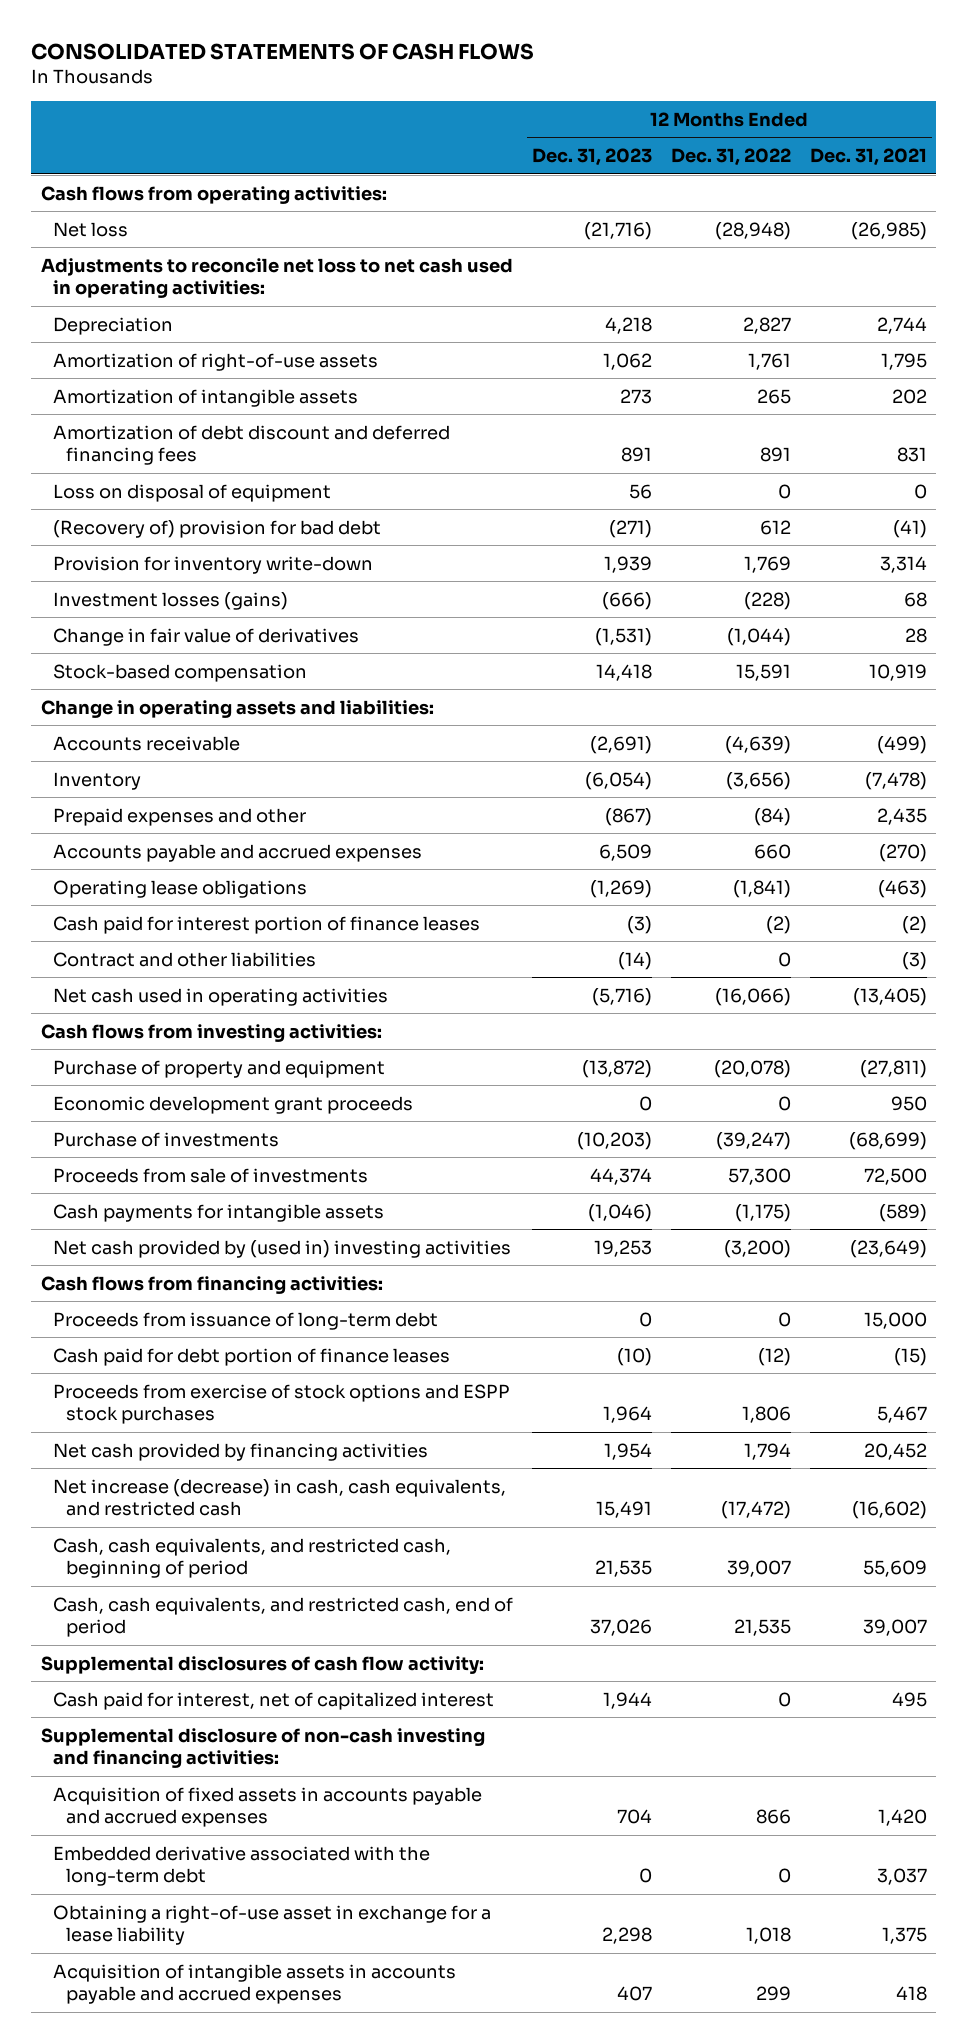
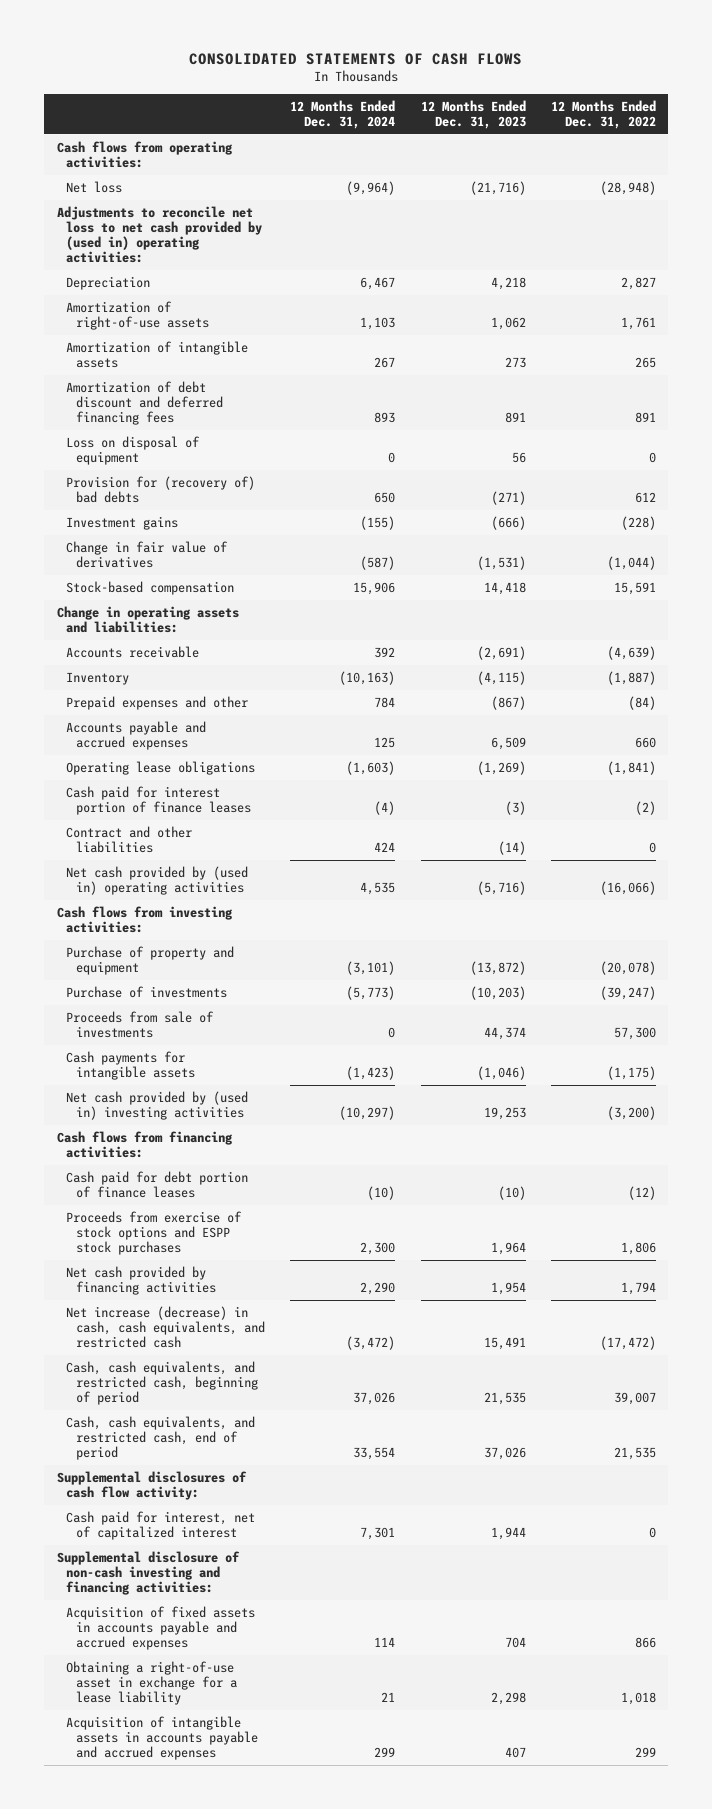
[809,148,927,167] Dec. 31, 2021 -> none
none -> [290,100,396,130] 12 Months Ended Dec. 31, 2024
[40,257,513,299] Adjustments to reconcile net loss to net cash used in operating activities: -> [56,205,263,263] Adjustments to reconcile net loss to net cash provided by (used in) operating activities:
[53,555,374,574] Provision for inventory write-down -> none
[53,519,382,538] (Recovery of) provision for bad debt -> [66,475,256,503] Provision for (recovery of) bad debts
[53,591,289,610] Investment losses (gains) -> [66,515,179,530] Investment gains
[585,771,653,790] (6,054) -> [476,670,526,685] (4,115)
[725,771,791,790] (3,656) -> [606,670,656,685] (1,887)
[53,987,389,1006] Net cash used in operating activities -> [66,865,249,895] Net cash provided by (used in) operating activities
[53,1095,414,1114] Economic development grant proceeds -> none
[53,1311,439,1330] Proceeds from issuance of long-term debt -> none
[53,1845,431,1887] Embedded derivative associated with the long-term debt -> none

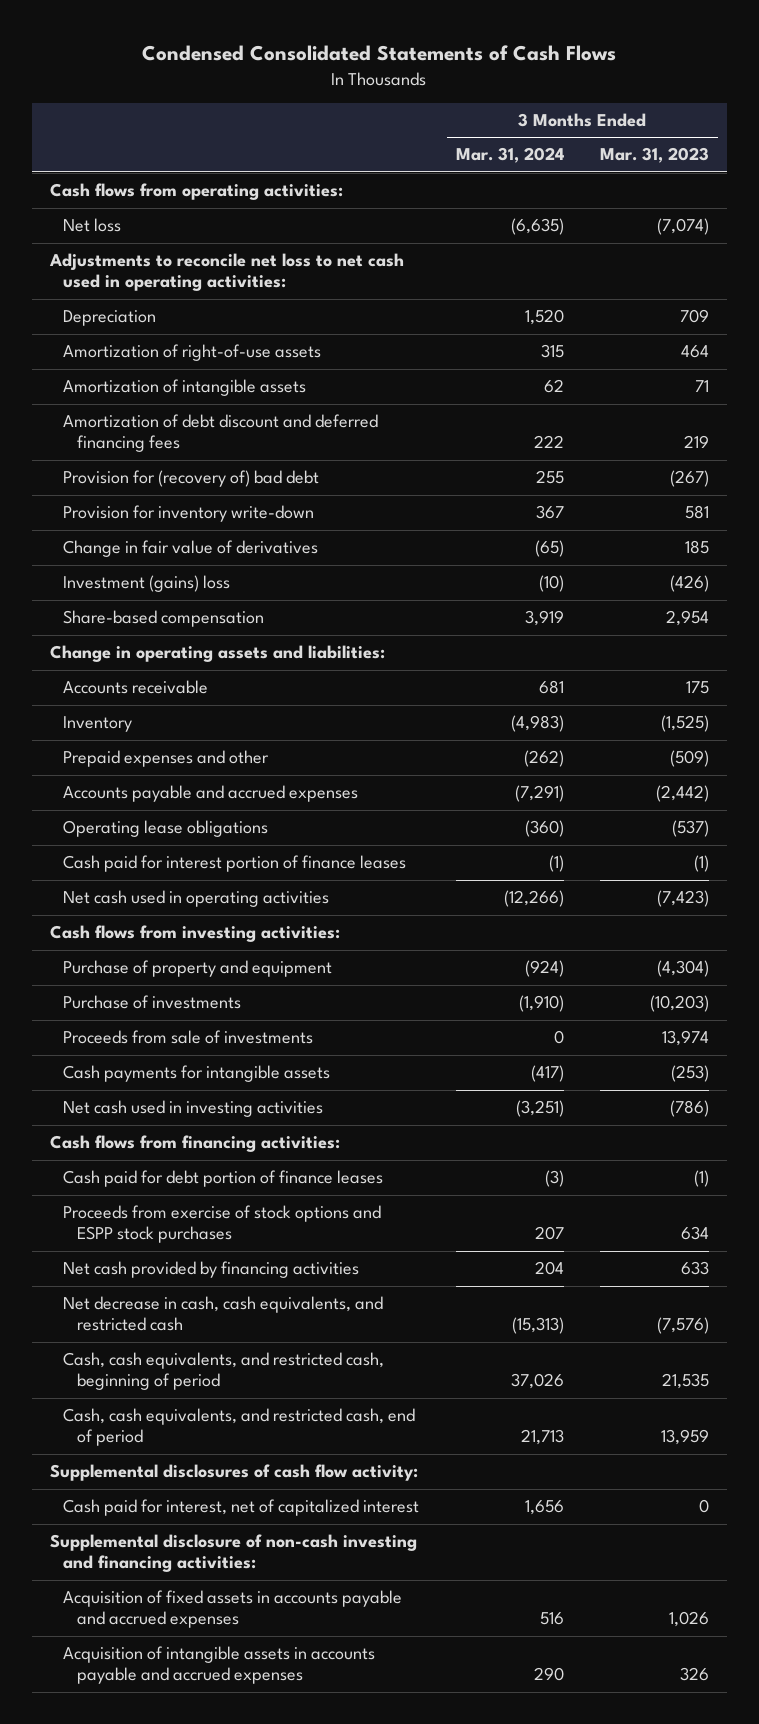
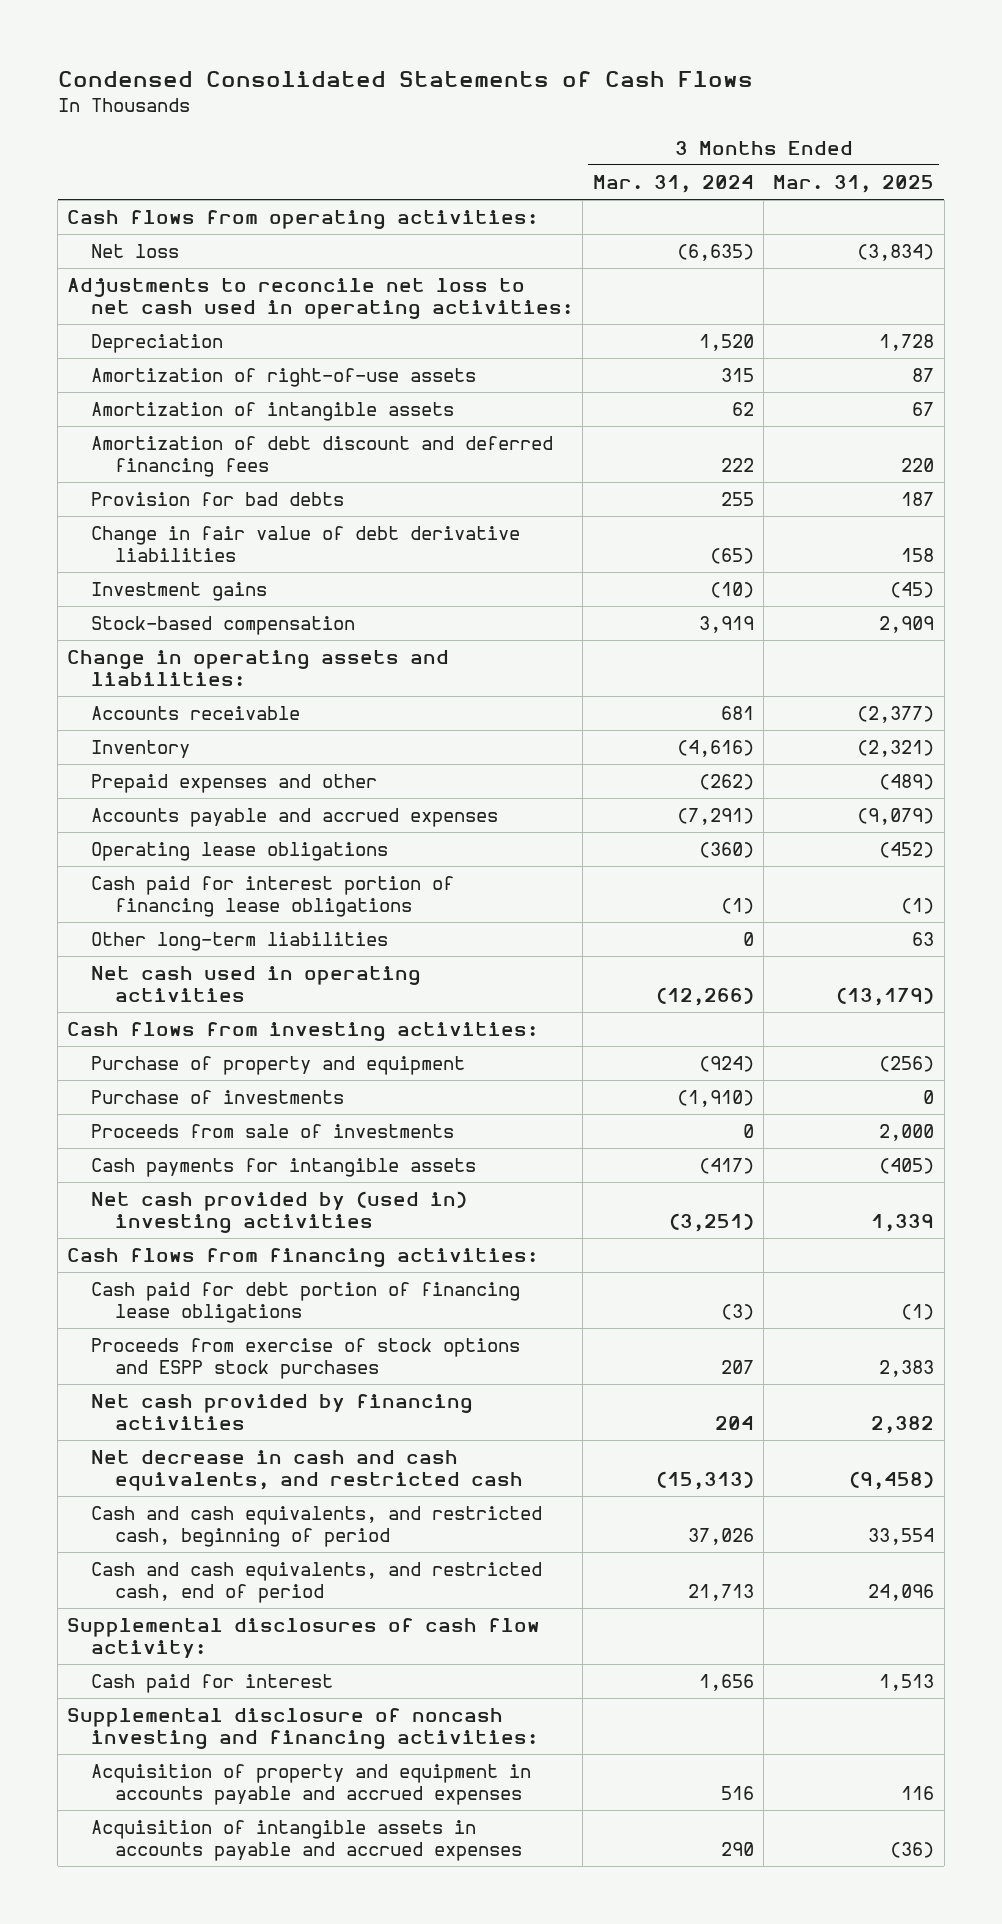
[599,147,709,164] Mar. 31, 2023 -> none
none -> [773,175,935,194] Mar. 31, 2025
[63,505,315,523] Provision for inventory write-down -> none
[63,470,320,488] Provision for (recovery of) bad debt -> [91,492,345,507] Provision for bad debts
[63,540,319,558] Change in fair value of derivatives -> [91,526,521,562] Change in fair value of debt derivative liabilities
[63,575,231,593] Investment (gains) loss -> [91,582,268,602] Investment gains
[63,610,265,628] Share-based compensation -> [91,616,356,636] Stock-based compensation
[510,715,564,733] (4,983) -> [676,740,754,758] (4,616)
[63,855,407,873] Cash paid for interest portion of finance leases -> [91,876,455,917] Cash paid for interest portion of financing lease obligations
none -> [91,932,389,952] Other long-term liabilities
[63,1100,324,1118] Net cash used in investing activities -> [91,1191,468,1233] Net cash provided by (used in) investing activities
[63,1170,384,1188] Cash paid for debt portion of finance leases -> [91,1282,521,1323] Cash paid for debt portion of financing lease obligations
[63,1296,384,1332] Net decrease in cash, cash equivalents, and restricted cash -> [91,1450,523,1491] Net decrease in cash and cash equivalents, and restricted cash
[63,1352,385,1391] Cash, cash equivalents, and restricted cash, beginning of period -> [91,1506,543,1547] Cash and cash equivalents, and restricted cash, beginning of period
[63,1408,416,1447] Cash, cash equivalents, and restricted cash, end of period -> [91,1562,543,1603] Cash and cash equivalents, and restricted cash, end of period
[63,1499,420,1517] Cash paid for interest, net of capitalized interest -> [91,1674,334,1694] Cash paid for interest
[49,1534,417,1573] Supplemental disclosure of non-cash investing and financing activities: -> [67,1708,539,1749] Supplemental disclosure of noncash investing and financing activities:
[63,1590,403,1629] Acquisition of fixed assets in accounts payable and accrued expenses -> [91,1764,532,1805] Acquisition of property and equipment in accounts payable and accrued expenses

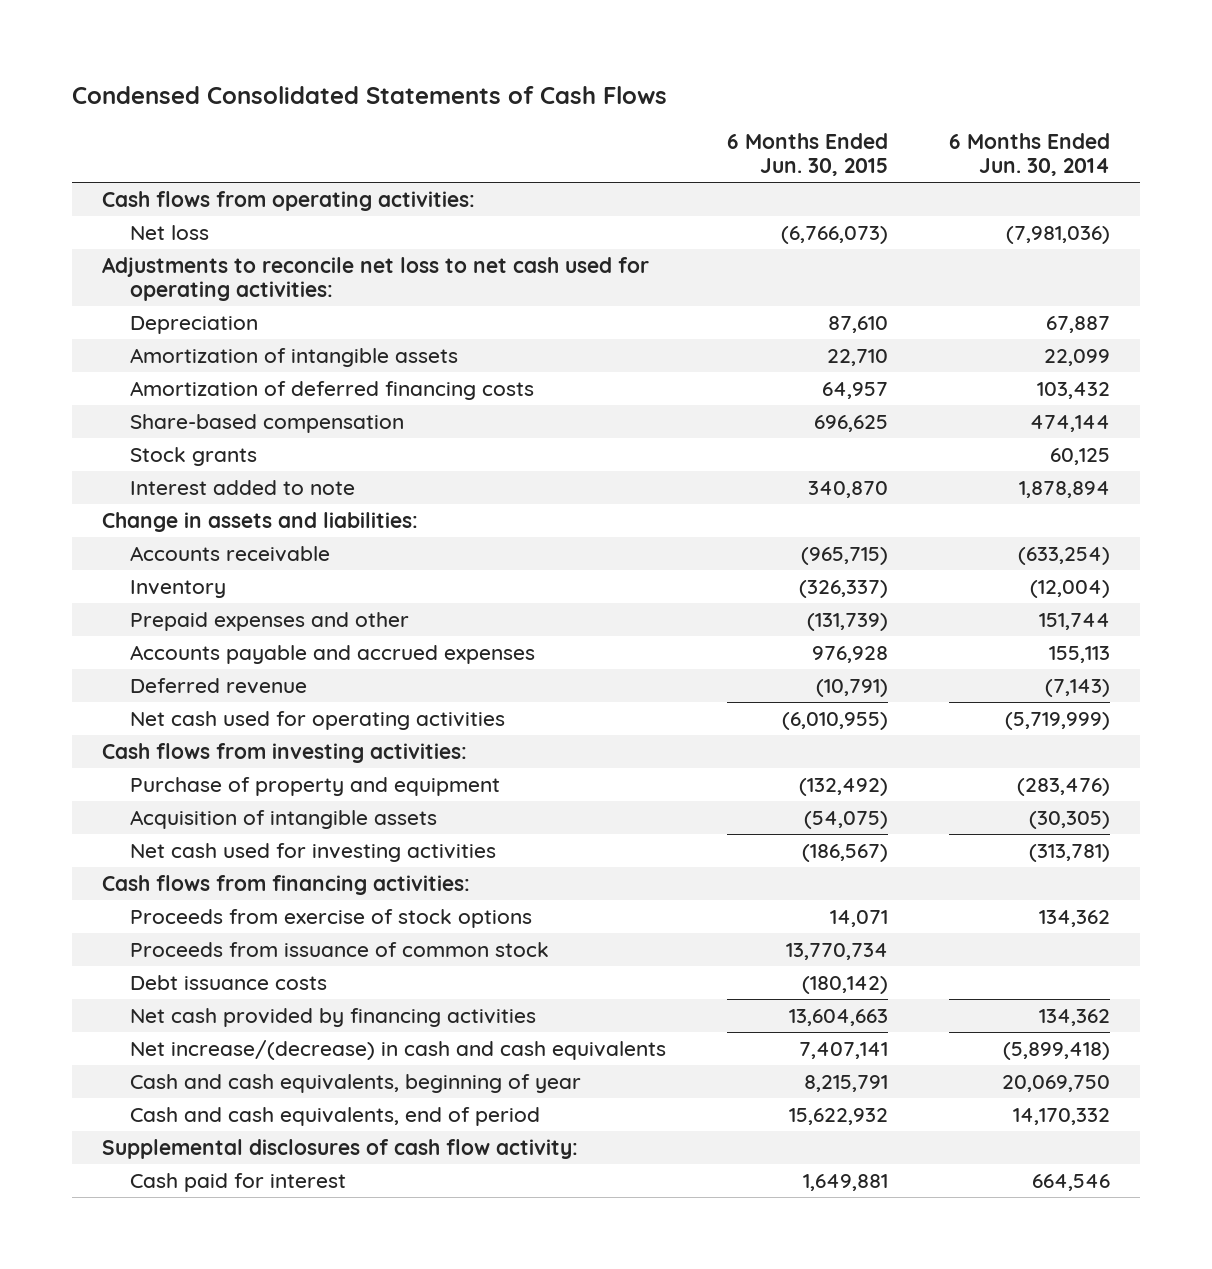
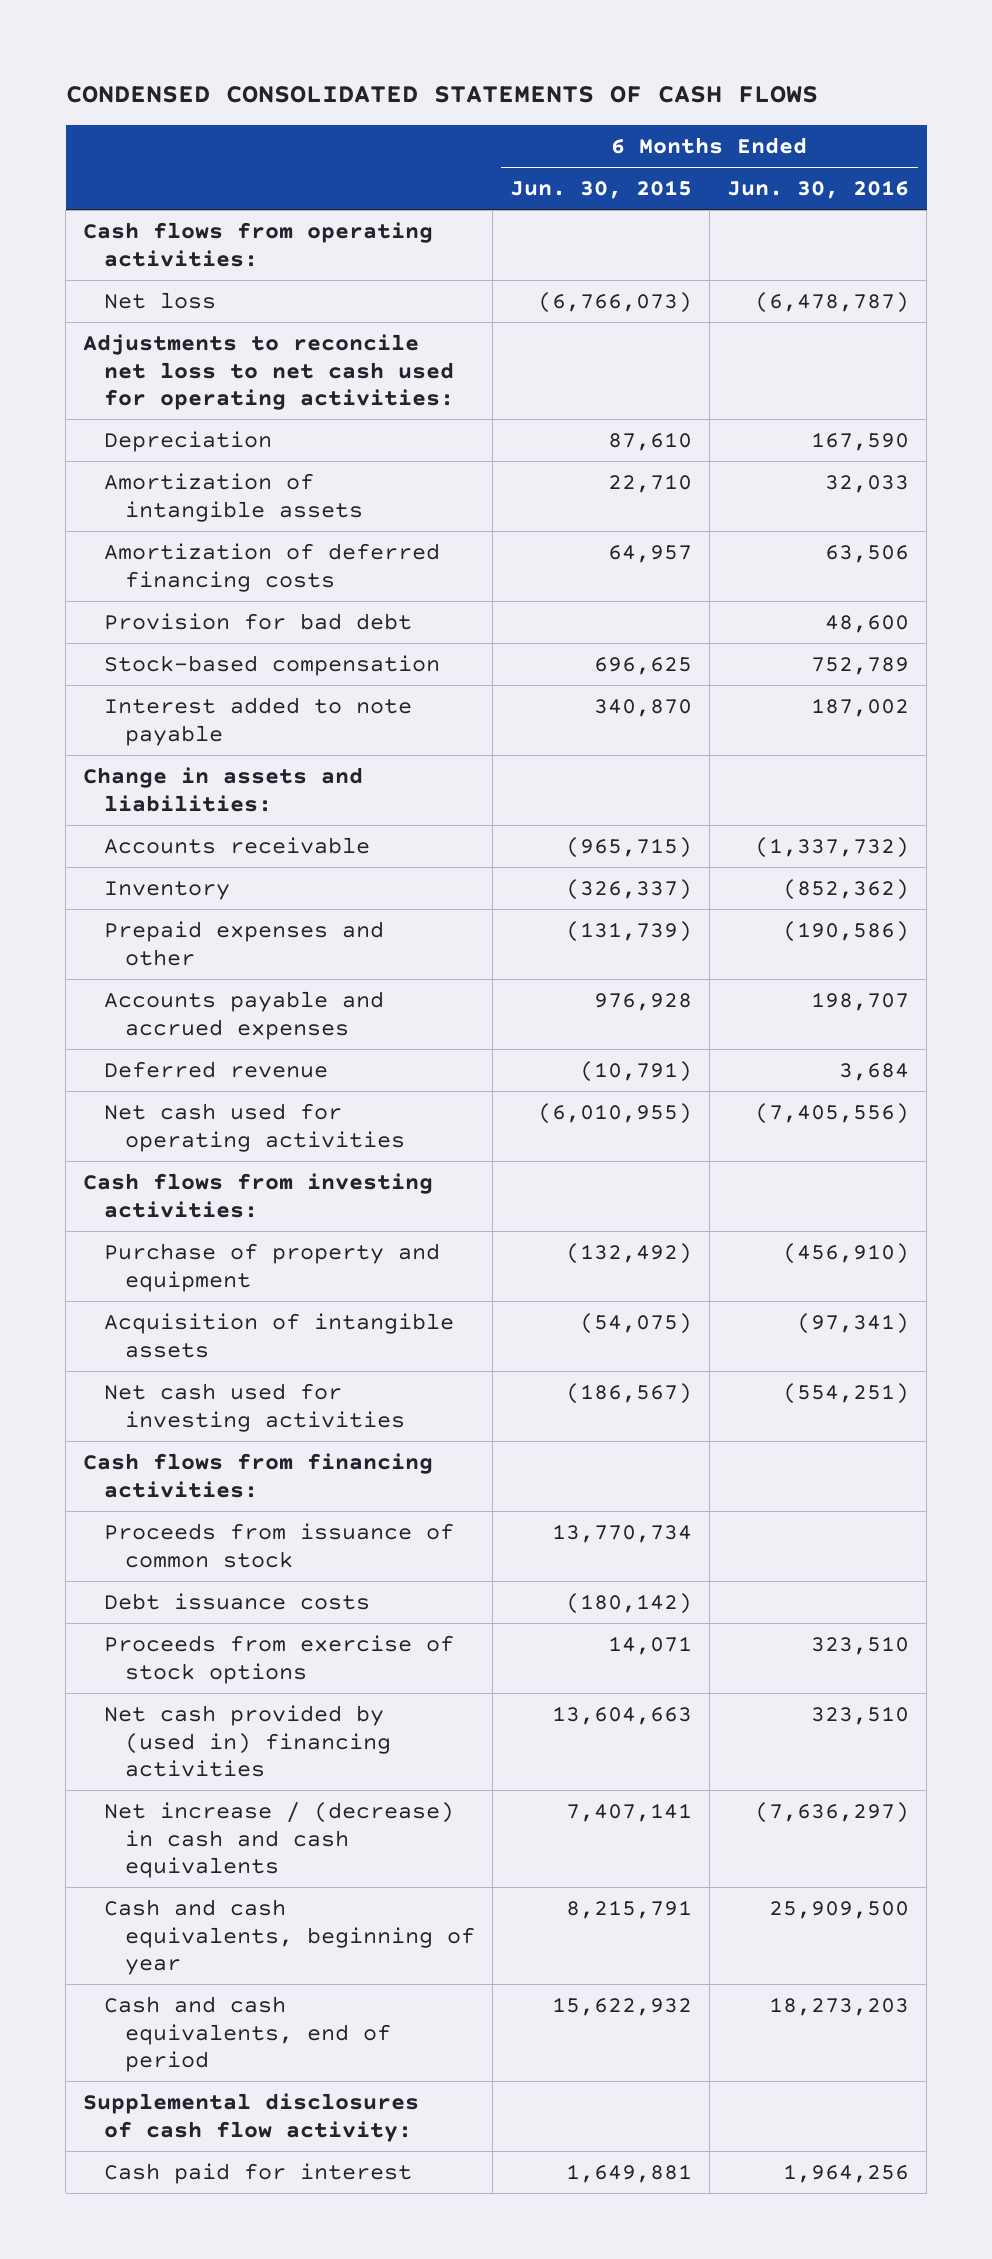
[71,86,667,105] Condensed Consolidated Statements of Cash Flows -> [65,85,818,103] CONDENSED CONSOLIDATED STATEMENTS OF CASH FLOWS
[948,132,1110,177] 6 Months Ended Jun. 30, 2014 -> none
none -> [726,180,909,200] Jun. 30, 2016
[130,447,258,467] Stock grants -> none
none -> [104,612,413,630] Provision for bad debt
[130,414,405,434] Share-based compensation -> [104,654,441,676] Stock-based compensation
[130,480,356,496] Interest added to note -> [104,696,413,746] Interest added to note payable
[130,909,533,929] Proceeds from exercise of stock options -> [104,1634,455,1684] Proceeds from exercise of stock options
[130,1008,537,1028] Net cash provided by financing activities -> [104,1704,391,1778] Net cash provided by (used in) financing activities
[130,1040,667,1061] Net increase/(decrease) in cash and cash equivalents -> [104,1801,455,1879] Net increase / (decrease) in cash and cash equivalents

